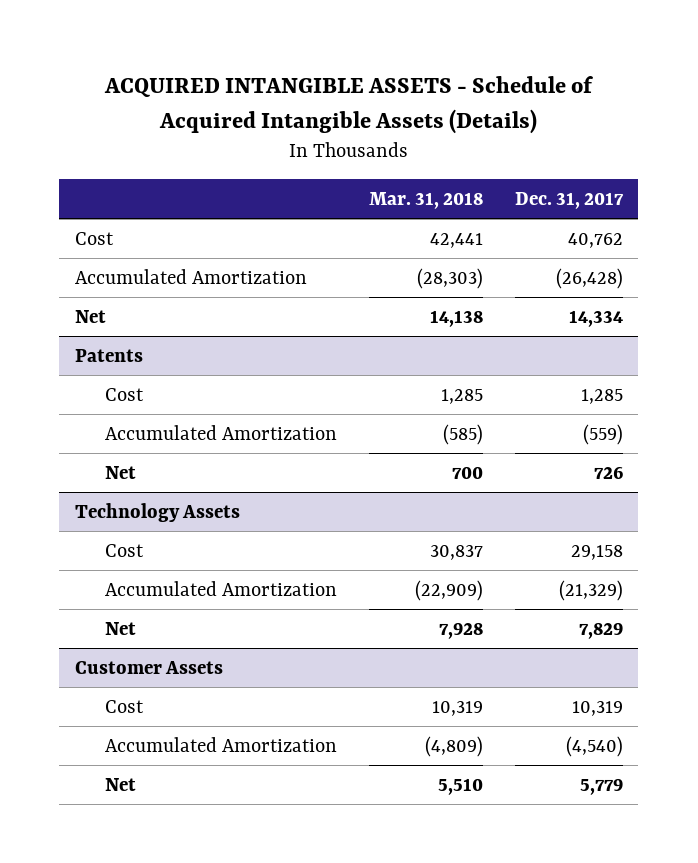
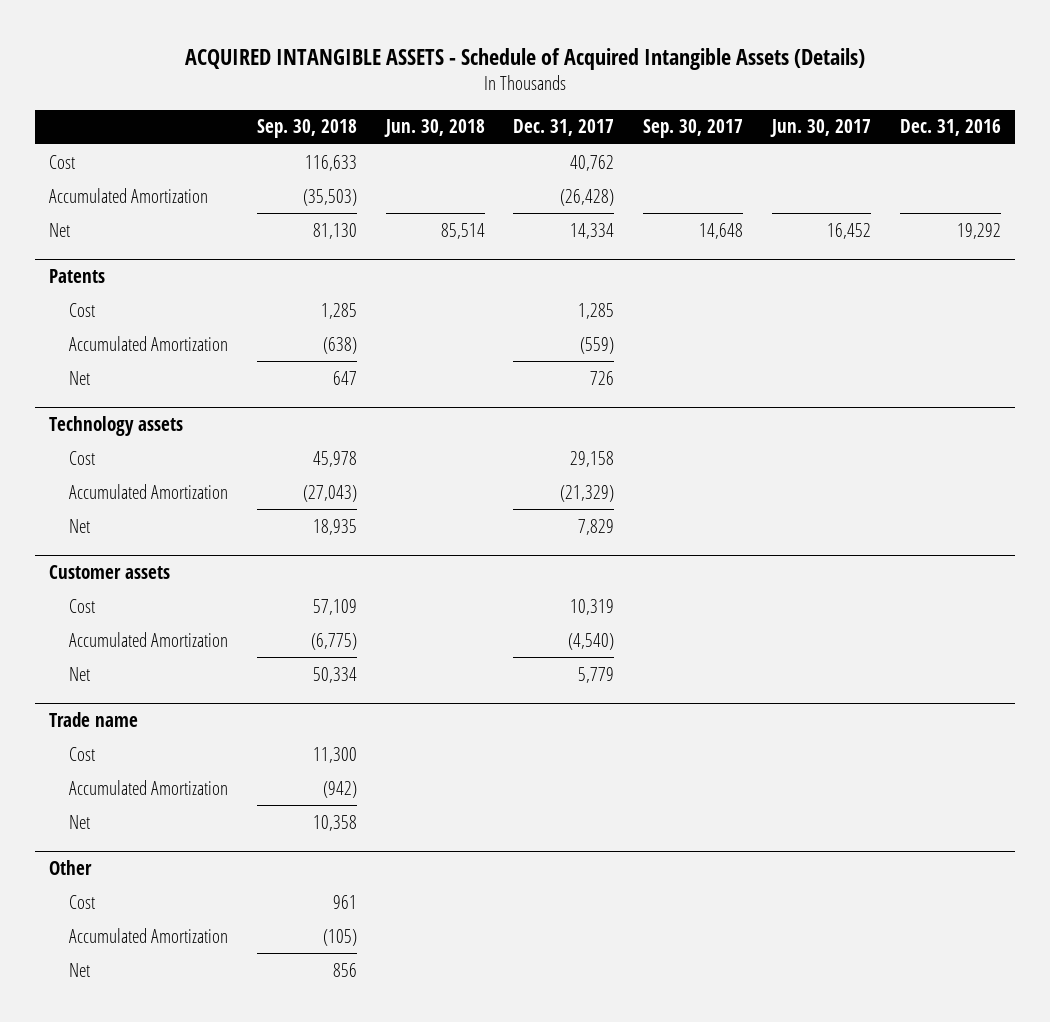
[368,191,483,209] Mar. 31, 2018 -> none
none -> [256,119,357,139] Sep. 30, 2018
none -> [383,119,485,138] Jun. 30, 2018
none -> [643,119,744,139] Sep. 30, 2017
none -> [769,119,871,138] Jun. 30, 2017
none -> [899,119,1001,137] Dec. 31, 2016
[75,502,241,522] Technology Assets -> [49,415,184,436] Technology assets
[75,660,224,674] Customer Assets -> [49,564,171,579] Customer assets
none -> [49,711,139,727] Trade name
none -> [69,746,96,761] Cost
none -> [69,779,229,795] Accumulated Amortization
none -> [69,814,91,829] Net
none -> [49,859,93,875] Other
none -> [69,894,96,909] Cost
none -> [69,927,229,943] Accumulated Amortization
none -> [69,962,91,977] Net

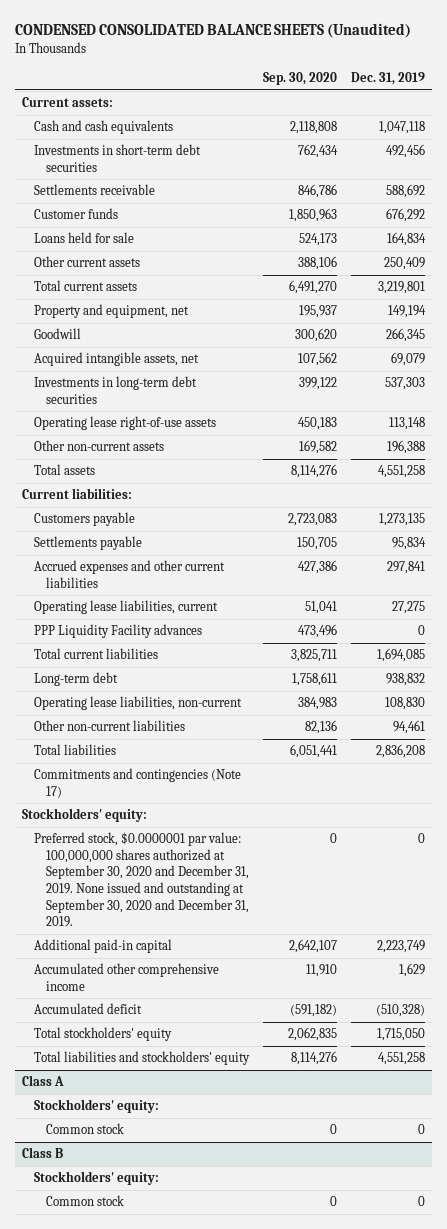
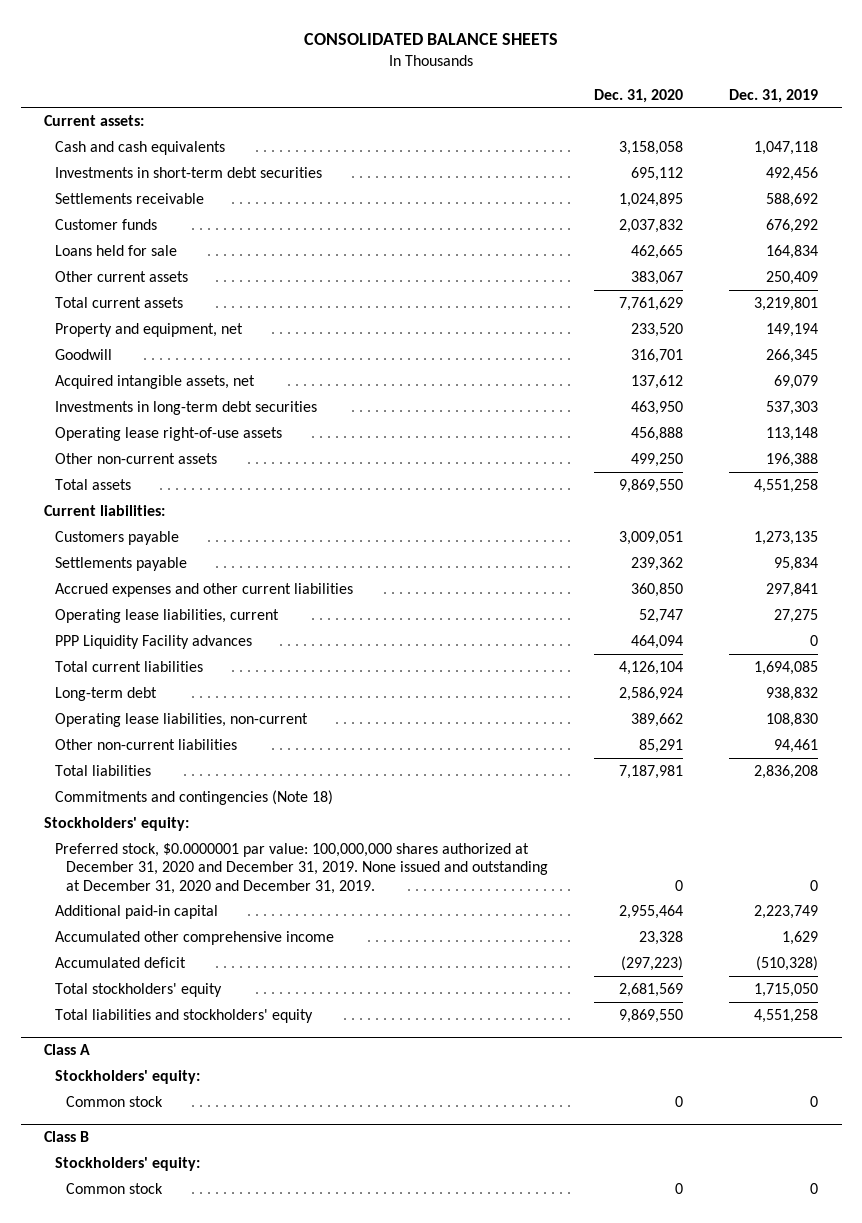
[14,23,411,39] CONDENSED CONSOLIDATED BALANCE SHEETS (Unaudited) -> [304,32,559,45] CONSOLIDATED BALANCE SHEETS
[263,72,338,86] Sep. 30, 2020 -> none
none -> [594,88,684,103] Dec. 31, 2020
[34,768,242,798] Commitments and contingencies (Note 17) -> [54,789,333,805] Commitments and contingencies (Note 18)
[34,832,250,928] Preferred stock, $0.0000001 par value: 100,000,000 shares authorized at September 30, 2020 and December 31, 2019. None issued and outstanding at September 30, 2020 and December 31, 2019. -> [54,842,548,894] Preferred stock, $0.0000001 par value: 100,000,000 shares authorized at December 31, 2020 and December 31, 2019. None issued and outstanding at December 31, 2020 and December 31, 2019.

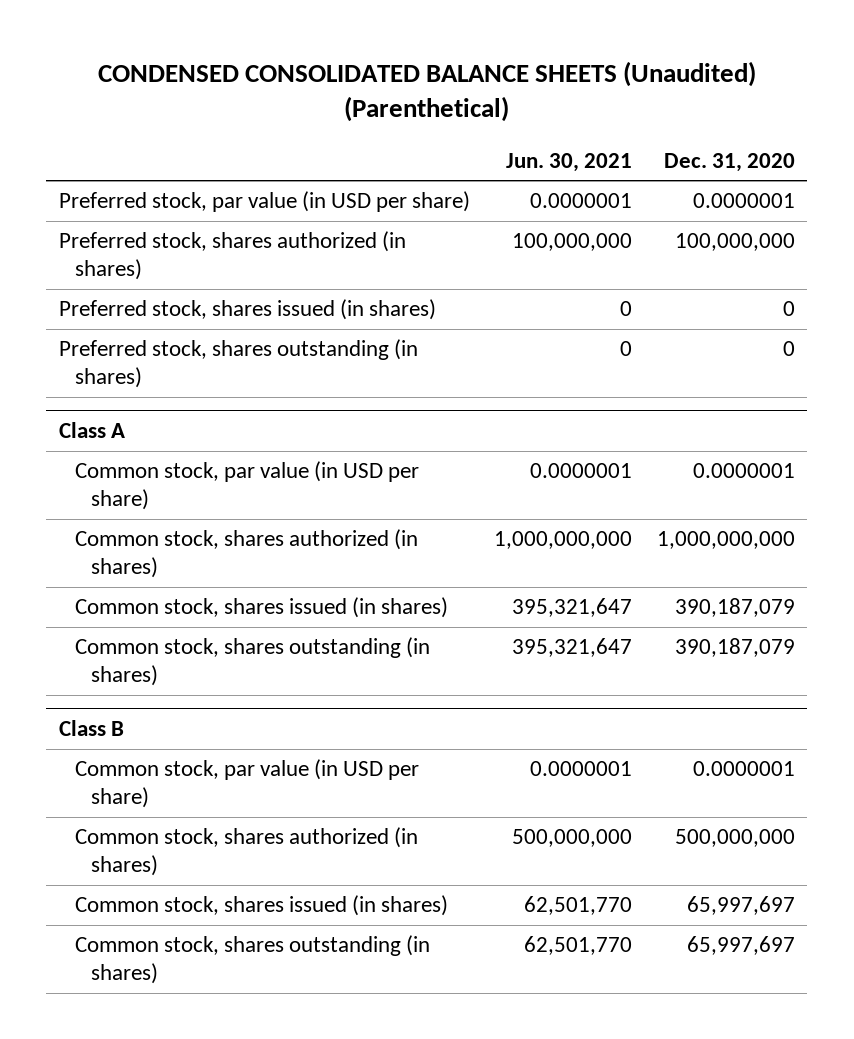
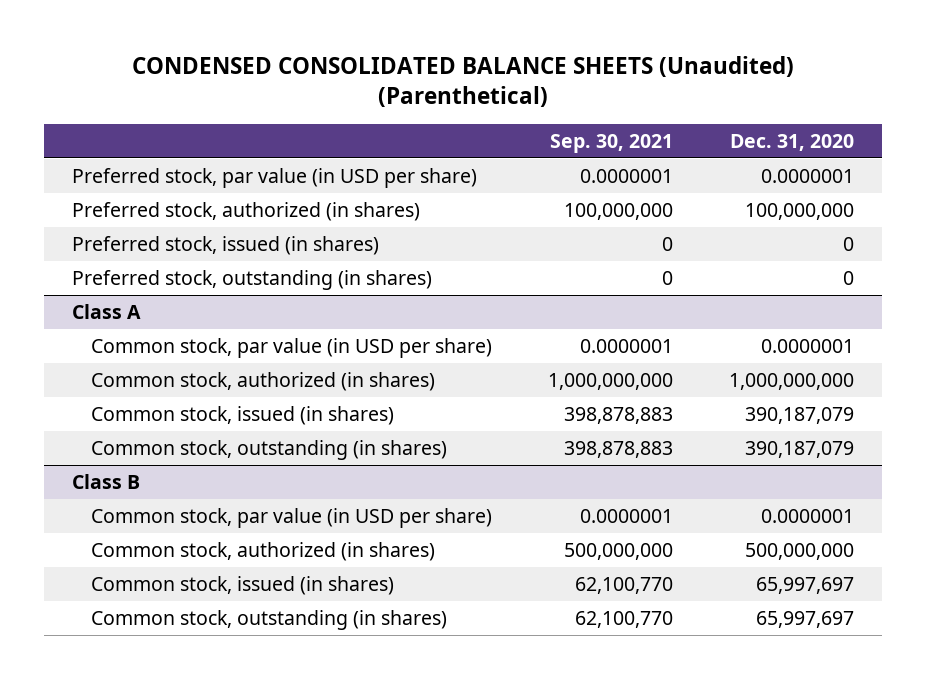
[506,152,633,172] Jun. 30, 2021 -> none
none -> [550,133,674,153] Sep. 30, 2021
[58,231,406,281] Preferred stock, shares authorized (in shares) -> [71,202,420,222] Preferred stock, authorized (in shares)
[58,299,436,321] Preferred stock, shares issued (in shares) -> [71,236,379,256] Preferred stock, issued (in shares)
[58,339,418,389] Preferred stock, shares outstanding (in shares) -> [71,270,432,291] Preferred stock, outstanding (in shares)
[74,529,418,579] Common stock, shares authorized (in shares) -> [91,372,436,392] Common stock, authorized (in shares)
[74,597,448,619] Common stock, shares issued (in shares) -> [91,406,395,426] Common stock, issued (in shares)
[74,637,430,687] Common stock, shares outstanding (in shares) -> [91,440,448,461] Common stock, outstanding (in shares)
[74,827,418,877] Common stock, shares authorized (in shares) -> [91,542,436,562] Common stock, authorized (in shares)
[74,895,448,917] Common stock, shares issued (in shares) -> [91,576,395,596] Common stock, issued (in shares)
[74,935,430,985] Common stock, shares outstanding (in shares) -> [91,610,448,631] Common stock, outstanding (in shares)

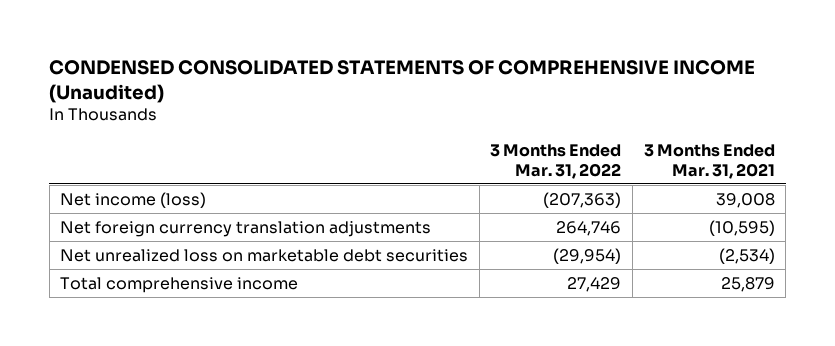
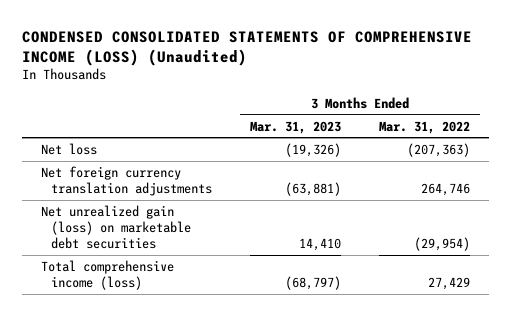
[49,59,756,103] CONDENSED CONSOLIDATED STATEMENTS OF COMPREHENSIVE INCOME (Unaudited) -> [21,30,472,66] CONDENSED CONSOLIDATED STATEMENTS OF COMPREHENSIVE INCOME (LOSS) (Unaudited)
[643,143,775,179] 3 Months Ended Mar. 31, 2021 -> none
none -> [249,120,341,134] Mar. 31, 2023
[60,191,207,208] Net income (loss) -> [40,142,97,155] Net loss
[60,248,469,262] Net unrealized loss on marketable debt securities -> [40,204,191,250] Net unrealized gain (loss) on marketable debt securities
[60,276,299,293] Total comprehensive income -> [40,259,174,291] Total comprehensive income (loss)

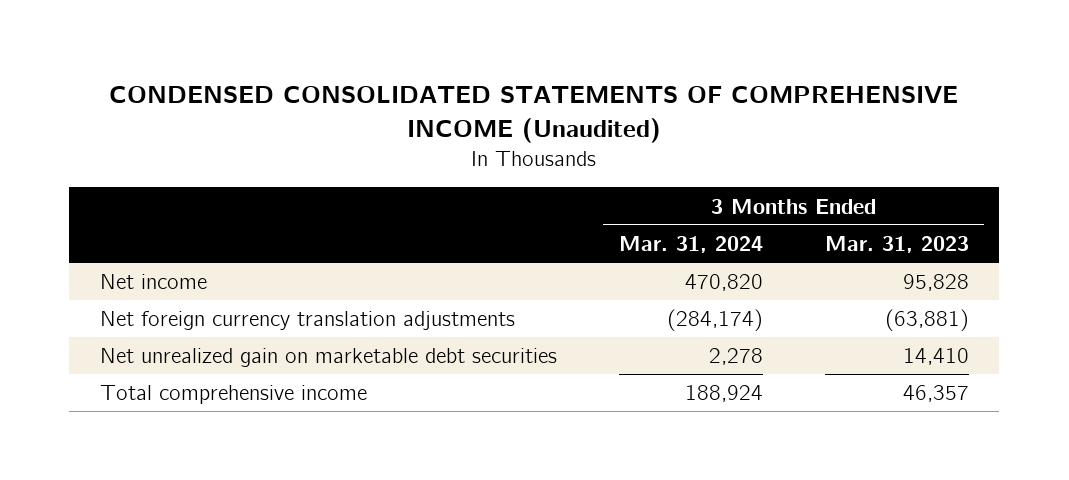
[21,30,472,66] CONDENSED CONSOLIDATED STATEMENTS OF COMPREHENSIVE INCOME (LOSS) (Unaudited) -> [109,86,959,143] CONDENSED CONSOLIDATED STATEMENTS OF COMPREHENSIVE INCOME (Unaudited)
[379,120,471,134] Mar. 31, 2022 -> none
none -> [618,235,763,253] Mar. 31, 2024
[40,142,97,155] Net loss -> [100,274,208,290] Net income
[284,142,341,157] (19,326) -> [902,274,969,292] 95,828
[40,204,191,250] Net unrealized gain (loss) on marketable debt securities -> [100,348,558,368] Net unrealized gain on marketable debt securities
[40,259,174,291] Total comprehensive income (loss) -> [100,385,368,405] Total comprehensive income
[284,276,341,291] (68,797) -> [902,385,969,403] 46,357

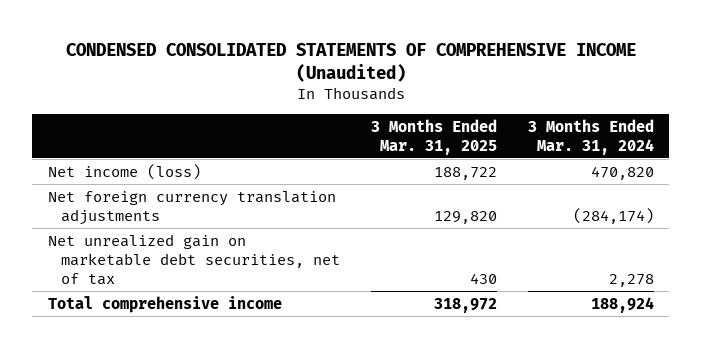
[824,235,969,253] Mar. 31, 2023 -> none
none -> [371,118,498,155] 3 Months Ended Mar. 31, 2025
[100,274,208,290] Net income -> [47,163,201,180] Net income (loss)
[100,348,558,368] Net unrealized gain on marketable debt securities -> [47,233,341,286] Net unrealized gain on marketable debt securities, net of tax

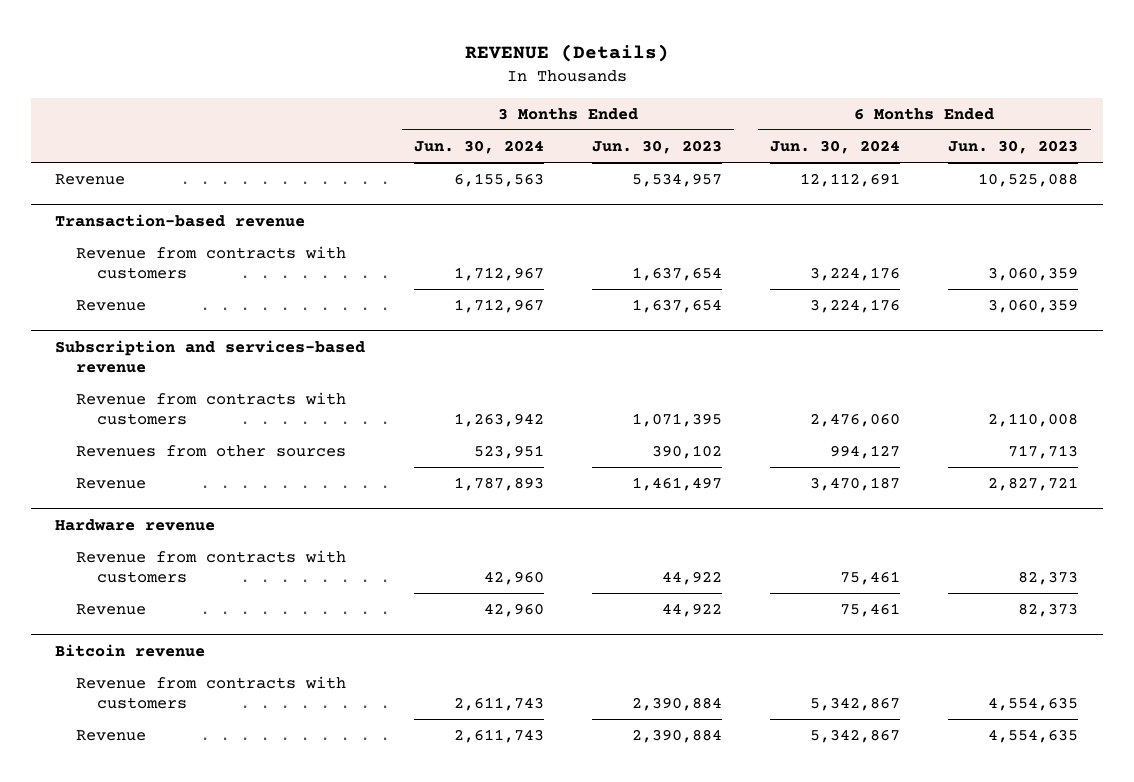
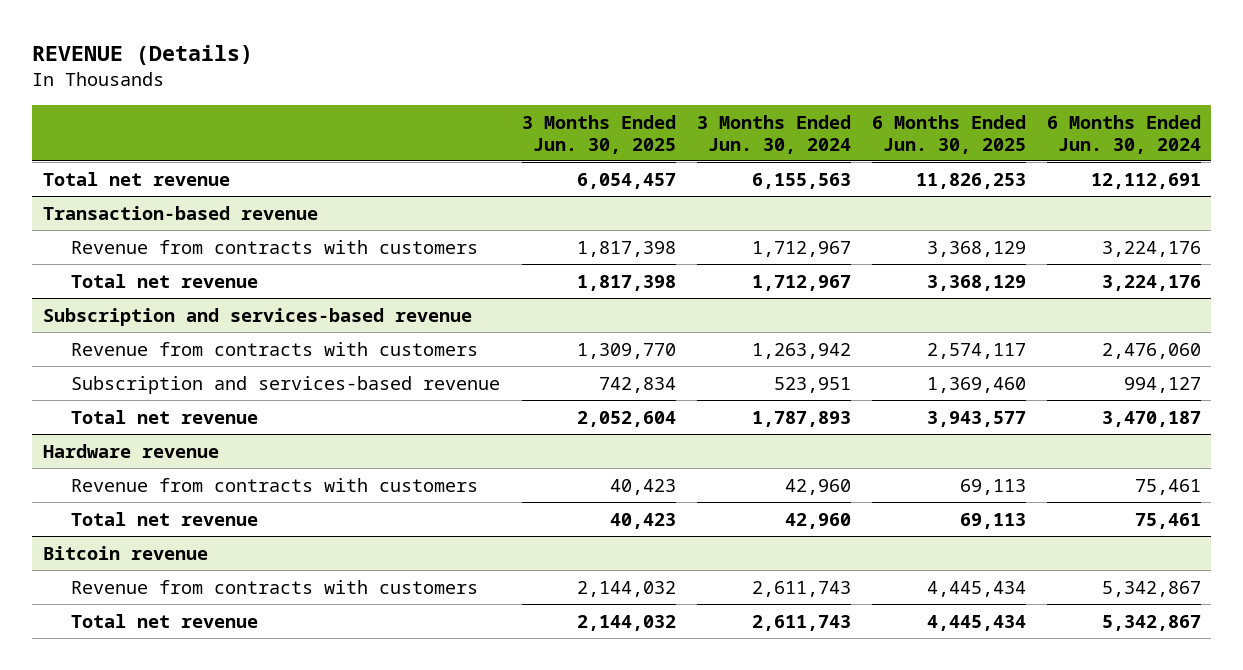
[591,140,722,155] Jun. 30, 2023 -> none
[948,140,1079,155] Jun. 30, 2023 -> none
none -> [521,114,676,154] 3 Months Ended Jun. 30, 2025
none -> [871,114,1026,154] 6 Months Ended Jun. 30, 2025
[55,174,126,186] Revenue -> [42,171,230,186] Total net revenue
[76,300,147,312] Revenue -> [71,273,259,288] Total net revenue
[76,445,347,458] Revenues from other sources -> [71,375,501,394] Subscription and services-based revenue
[76,478,147,490] Revenue -> [71,409,259,424] Total net revenue
[76,604,147,616] Revenue -> [71,511,259,526] Total net revenue
[76,730,147,742] Revenue -> [71,613,259,628] Total net revenue

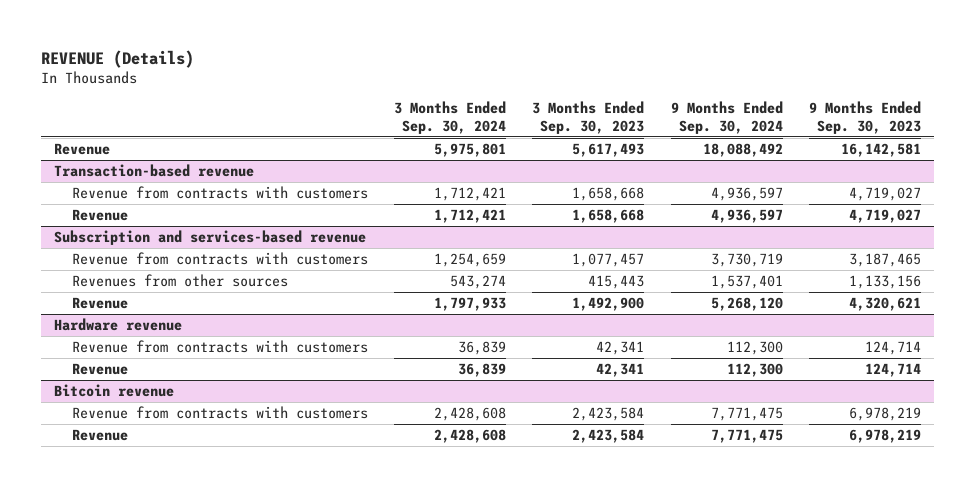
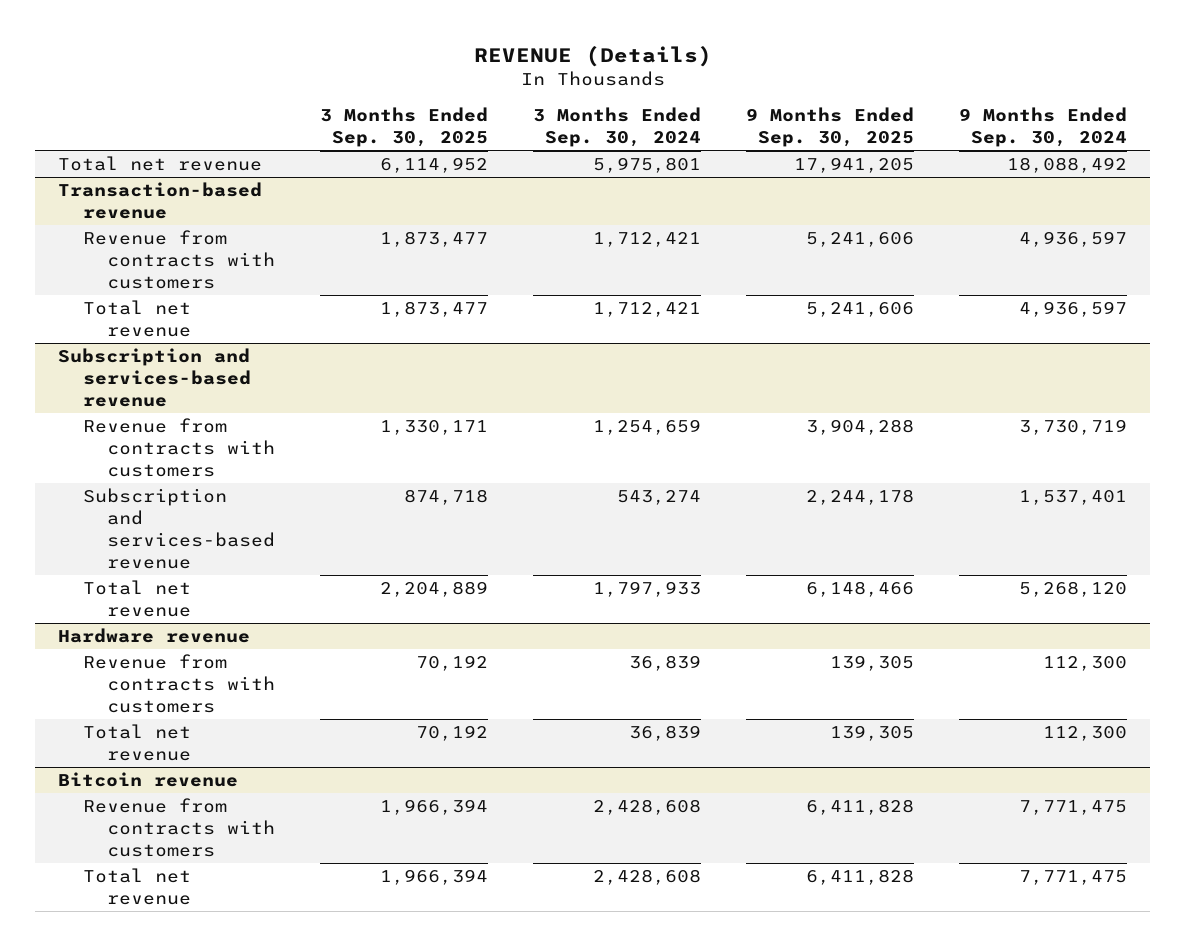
[532,101,645,134] 3 Months Ended Sep. 30, 2023 -> none
[808,101,921,134] 9 Months Ended Sep. 30, 2023 -> none
none -> [320,107,489,147] 3 Months Ended Sep. 30, 2025
none -> [746,107,915,147] 9 Months Ended Sep. 30, 2025
[54,143,111,156] Revenue -> [58,156,263,172] Total net revenue
[71,209,128,222] Revenue -> [82,300,191,337] Total net revenue
[71,274,288,288] Revenues from other sources -> [82,488,275,569] Subscription and services-based revenue
[71,297,128,310] Revenue -> [82,580,191,617] Total net revenue
[71,363,128,376] Revenue -> [82,724,191,761] Total net revenue
[71,429,128,442] Revenue -> [82,868,191,905] Total net revenue

